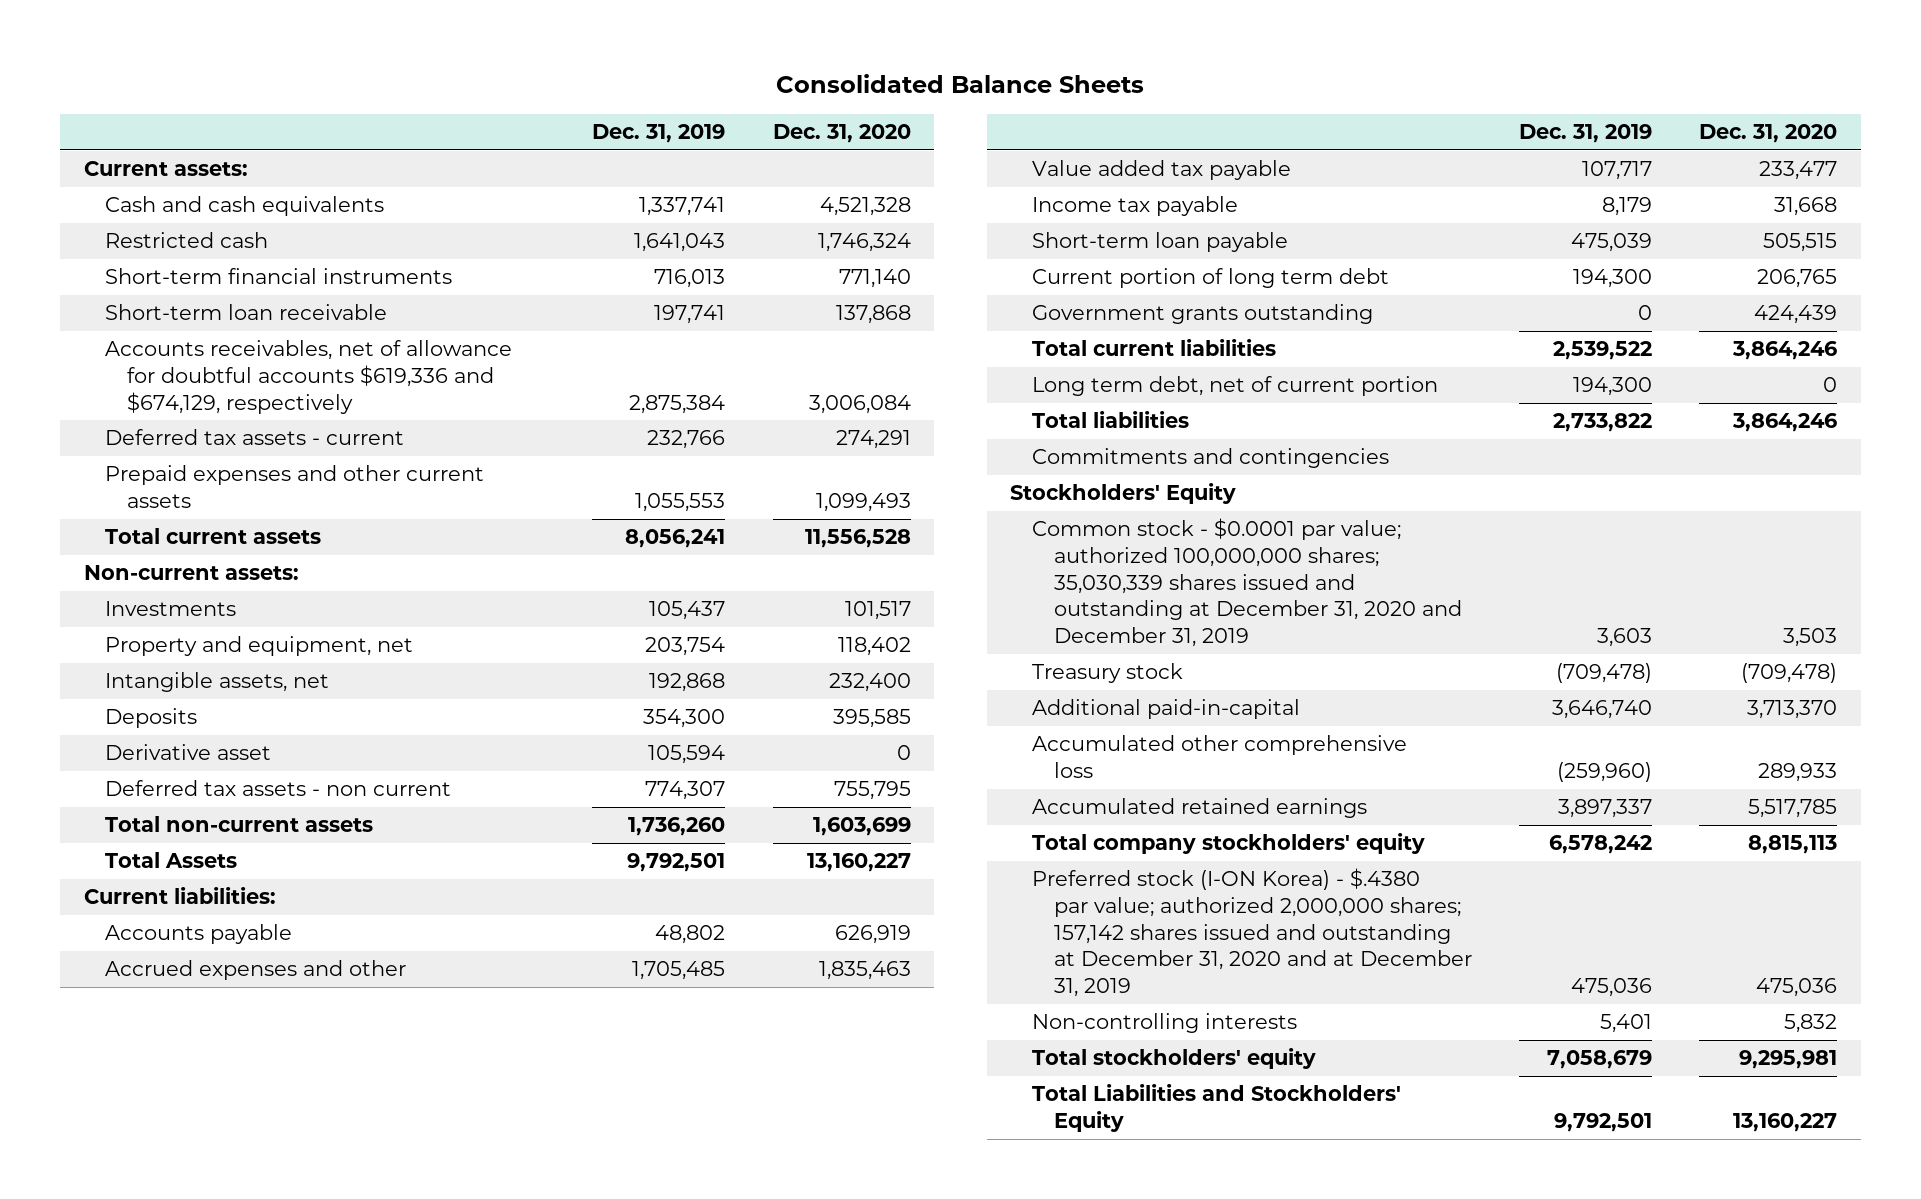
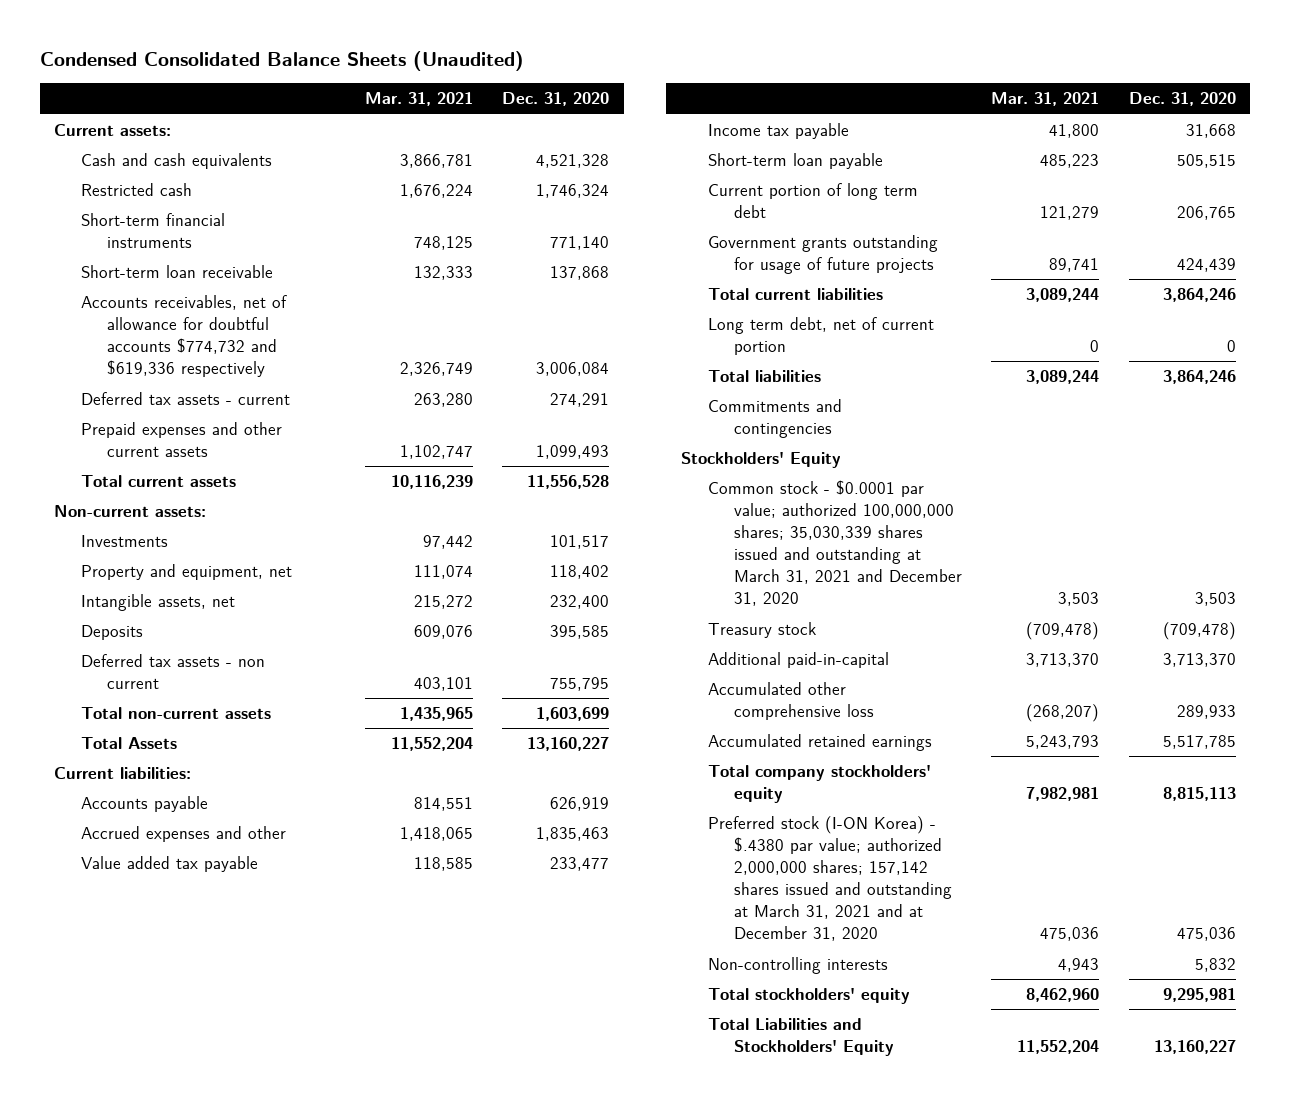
[776,73,1145,93] Consolidated Balance Sheets -> [39,51,524,72] Condensed Consolidated Balance Sheets (Unaudited)
[592,123,726,143] Dec. 31, 2019 -> none
none -> [364,92,473,107] Mar. 31, 2021
[105,340,513,414] Accounts receivables, net of allowance for doubtful accounts $619,336 and $674,129, respectively -> [80,295,287,378] Accounts receivables, net of allowance for doubtful accounts $774,732 and $619,336 respectively
[105,744,272,761] Derivative asset -> none
[1031,304,1373,325] Government grants outstanding -> [707,235,938,275] Government grants outstanding for usage of future projects
[1031,518,1462,647] Common stock - $0.0001 par value; authorized 100,000,000 shares; 35,030,339 shares issued and outstanding at December 31, 2020 and December 31, 2019 -> [707,480,963,607] Common stock - $0.0001 par value; authorized 100,000,000 shares; 35,030,339 shares issued and outstanding at March 31, 2021 and December 31, 2020
[1031,868,1472,997] Preferred stock (I-ON Korea) - $.4380 par value; authorized 2,000,000 shares; 157,142 shares issued and outstanding at December 31, 2020 and at December 31, 2019 -> [707,816,953,942] Preferred stock (I-ON Korea) - $.4380 par value; authorized 2,000,000 shares; 157,142 shares issued and outstanding at March 31, 2021 and at December 31, 2020

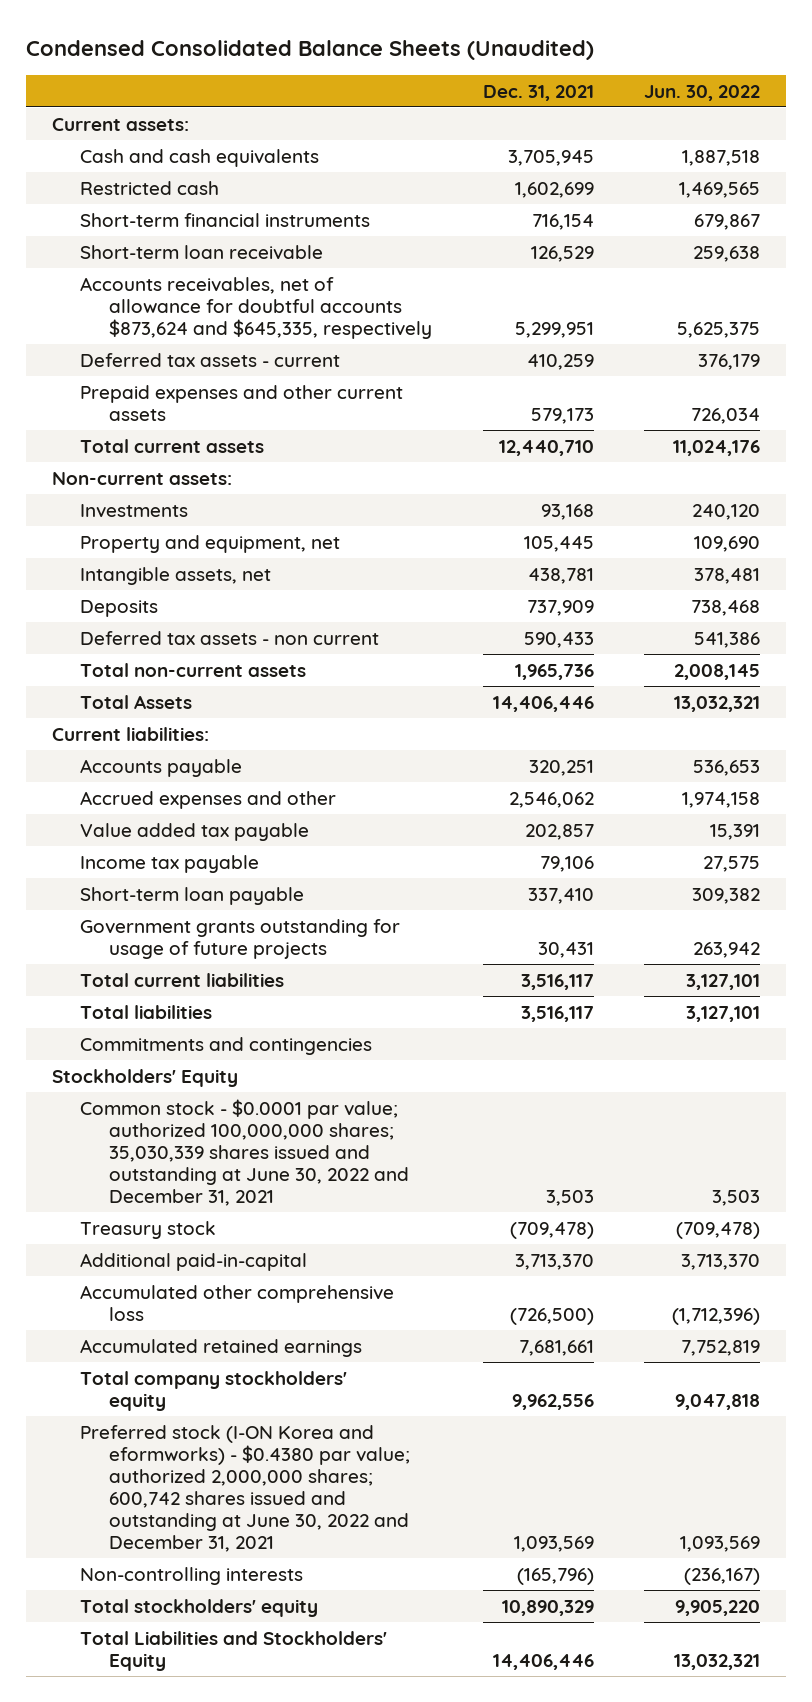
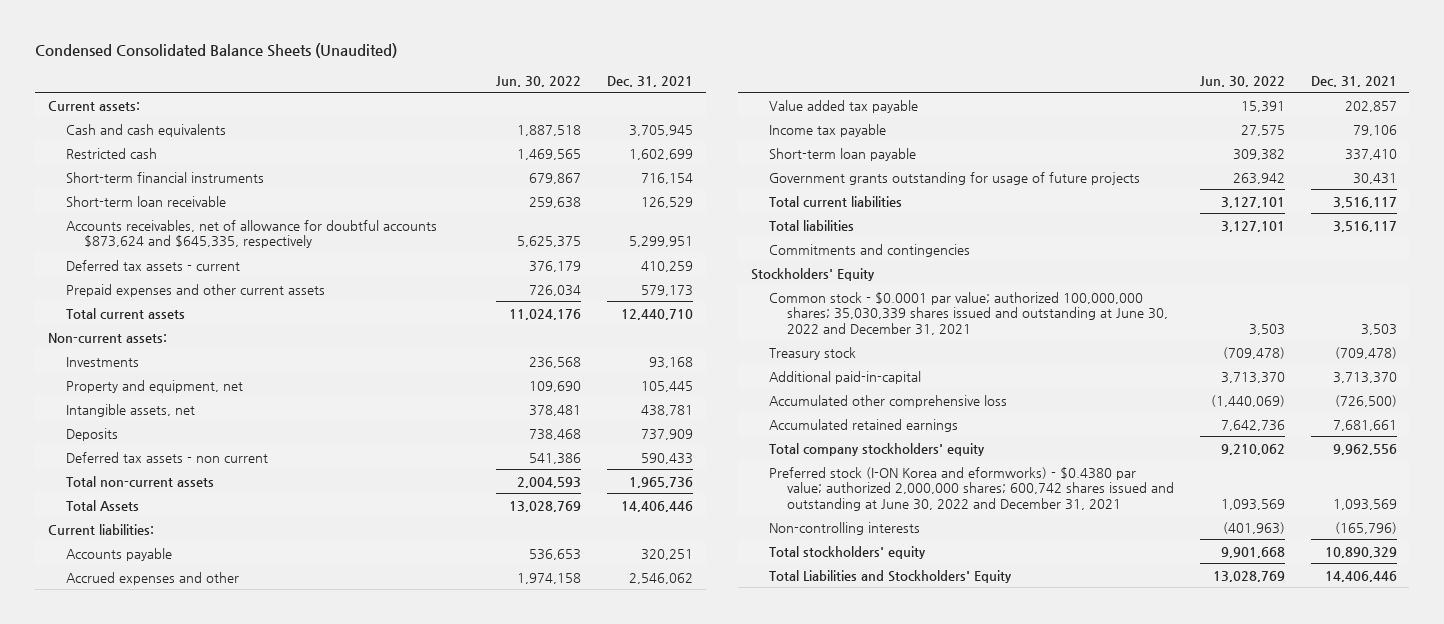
[692,503,761,520] 240,120 -> [529,356,582,368] 236,568
[674,663,761,680] 2,008,145 -> [517,476,582,488] 2,004,593
[674,695,761,712] 13,032,321 -> [509,500,582,512] 13,028,769
[672,1307,761,1325] (1,712,396) -> [1210,394,1285,407] (1,440,069)
[681,1339,761,1356] 7,752,819 -> [1220,419,1285,431] 7,642,736
[675,1393,761,1410] 9,047,818 -> [1220,443,1285,455] 9,210,062
[684,1567,761,1585] (236,167) -> [1222,521,1285,534] (401,963)
[675,1599,761,1616] 9,905,220 -> [1220,546,1285,558] 9,901,668
[674,1653,761,1670] 13,032,321 -> [1212,570,1285,582] 13,028,769

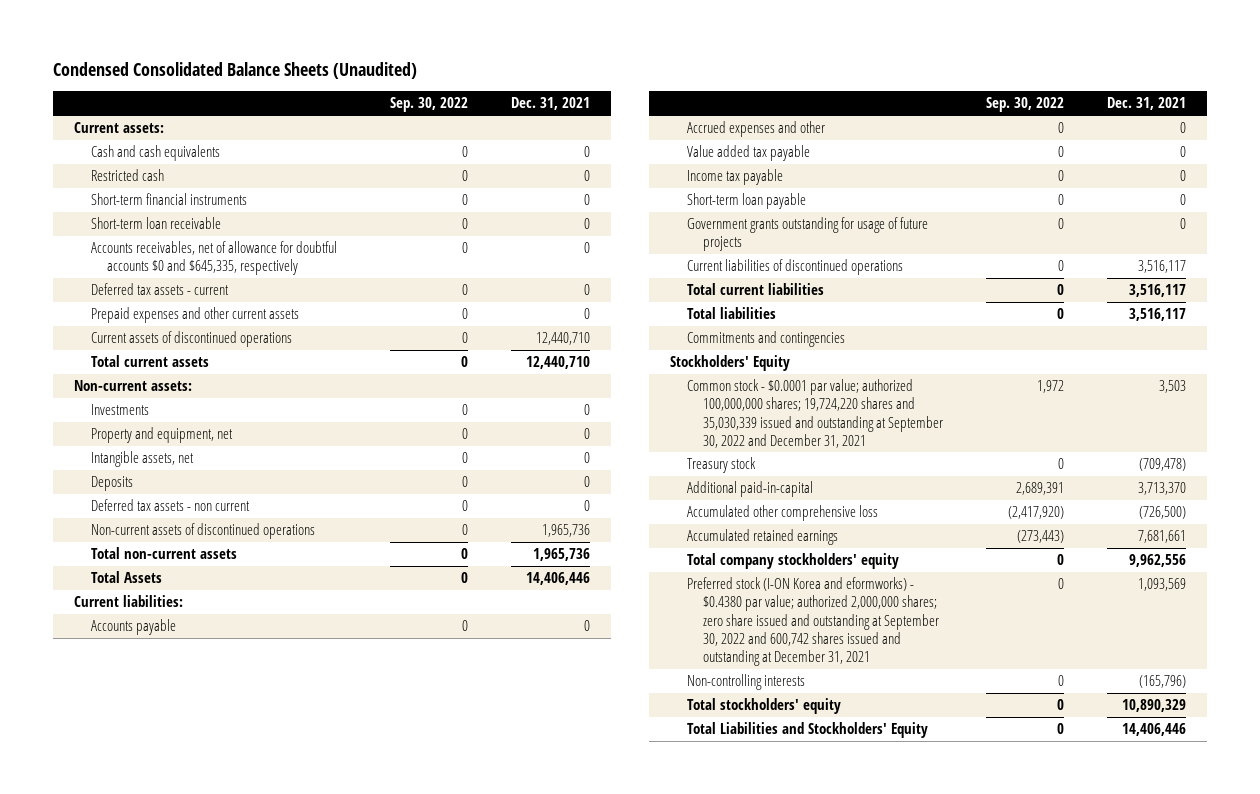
[496,75,582,87] Jun. 30, 2022 -> none
none -> [389,97,468,113] Sep. 30, 2022
[628,124,693,136] 3,705,945 -> [583,146,590,158] 0
[628,148,693,160] 1,602,699 -> [583,170,590,182] 0
[640,172,693,184] 716,154 -> [583,194,590,206] 0
[640,196,693,208] 126,529 -> [583,218,590,230] 0
[65,219,437,249] Accounts receivables, net of allowance for doubtful accounts $873,624 and $645,335, respectively -> [90,241,337,276] Accounts receivables, net of allowance for doubtful accounts $0 and $645,335, respectively
[628,236,693,248] 5,299,951 -> [583,242,590,254] 0
[640,260,693,272] 410,259 -> [583,284,590,296] 0
[640,284,693,296] 579,173 -> [583,308,590,320] 0
none -> [90,331,292,348] Current assets of discontinued operations
[648,356,693,368] 93,168 -> [583,404,590,416] 0
[640,380,693,392] 105,445 -> [583,428,590,440] 0
[640,404,693,416] 438,781 -> [583,452,590,464] 0
[640,428,693,440] 737,909 -> [583,476,590,488] 0
[640,452,693,464] 590,433 -> [583,500,590,512] 0
none -> [90,523,315,540] Non-current assets of discontinued operations
[640,548,693,560] 320,251 -> [583,620,590,632] 0
[628,572,693,584] 2,546,062 -> [1179,122,1186,134] 0
[1344,100,1397,112] 202,857 -> [1179,146,1186,158] 0
[1352,124,1397,136] 79,106 -> [1179,170,1186,182] 0
[1344,148,1397,160] 337,410 -> [1179,194,1186,206] 0
[1352,172,1397,184] 30,431 -> [1179,218,1186,230] 0
none -> [686,259,903,276] Current liabilities of discontinued operations
[769,291,1169,336] Common stock - $0.0001 par value; authorized 100,000,000 shares; 35,030,339 shares issued and outstanding at June 30, 2022 and December 31, 2021 -> [686,379,944,448] Common stock - $0.0001 par value; authorized 100,000,000 shares; 19,724,220 shares and 35,030,339 issued and outstanding at September 30, 2022 and December 31, 2021
[769,466,1175,512] Preferred stock (I-ON Korea and eformworks) - $0.4380 par value; authorized 2,000,000 shares; 600,742 shares issued and outstanding at June 30, 2022 and December 31, 2021 -> [686,577,940,666] Preferred stock (I-ON Korea and eformworks) - $0.4380 par value; authorized 2,000,000 shares; zero share issued and outstanding at September 30, 2022 and 600,742 shares issued and outstanding at December 31, 2021

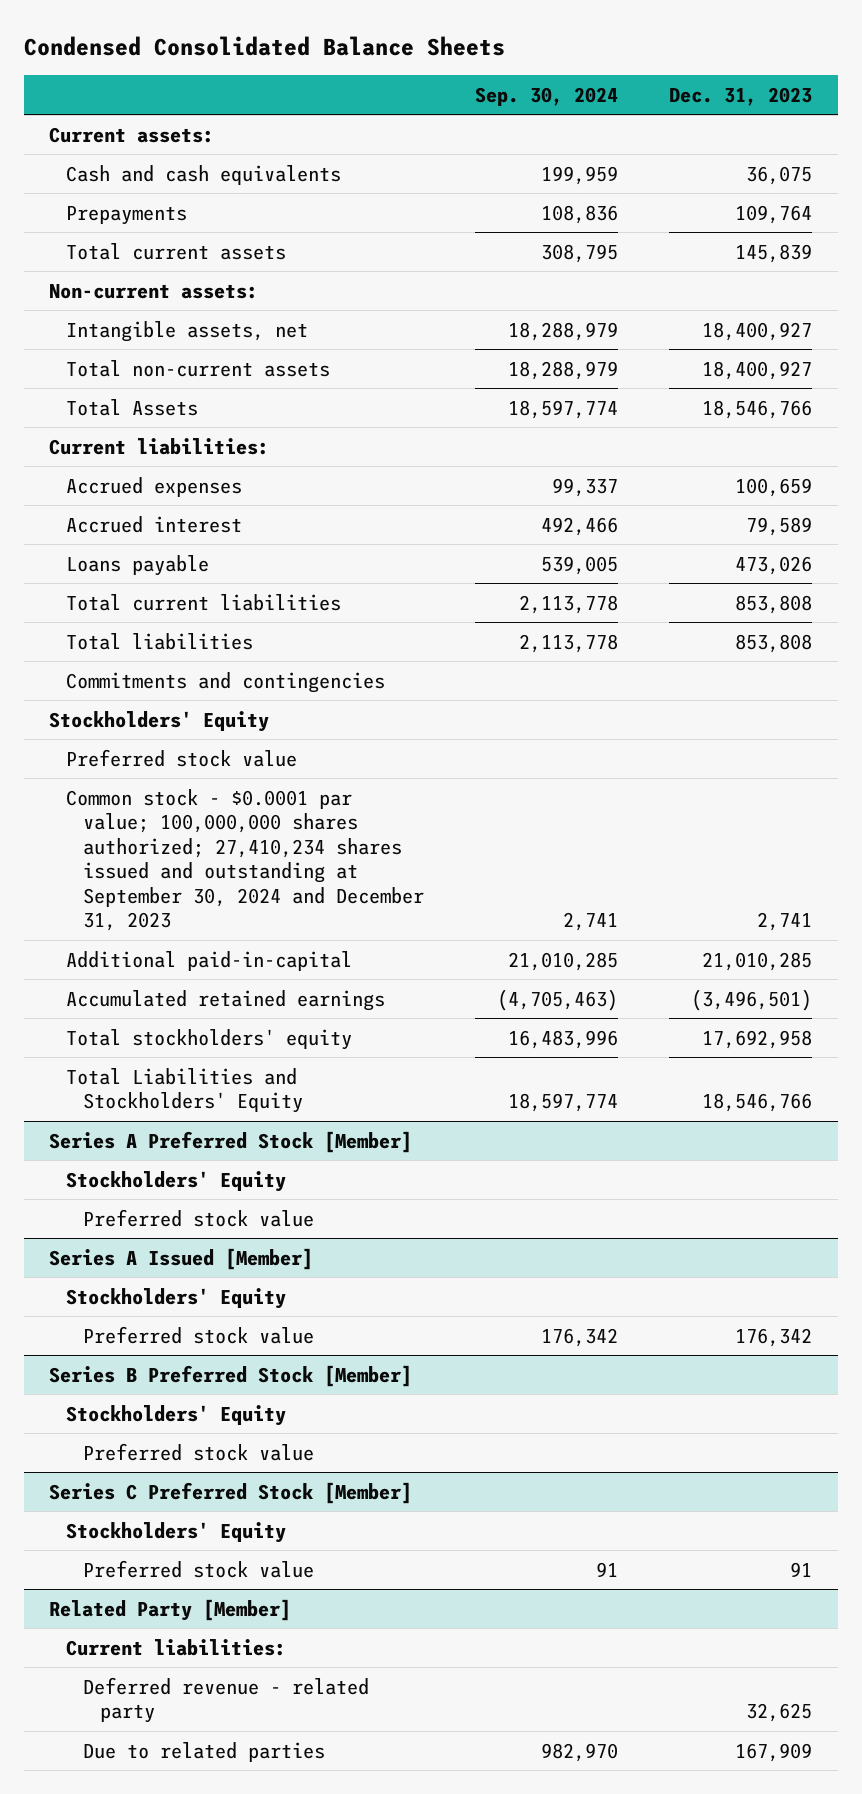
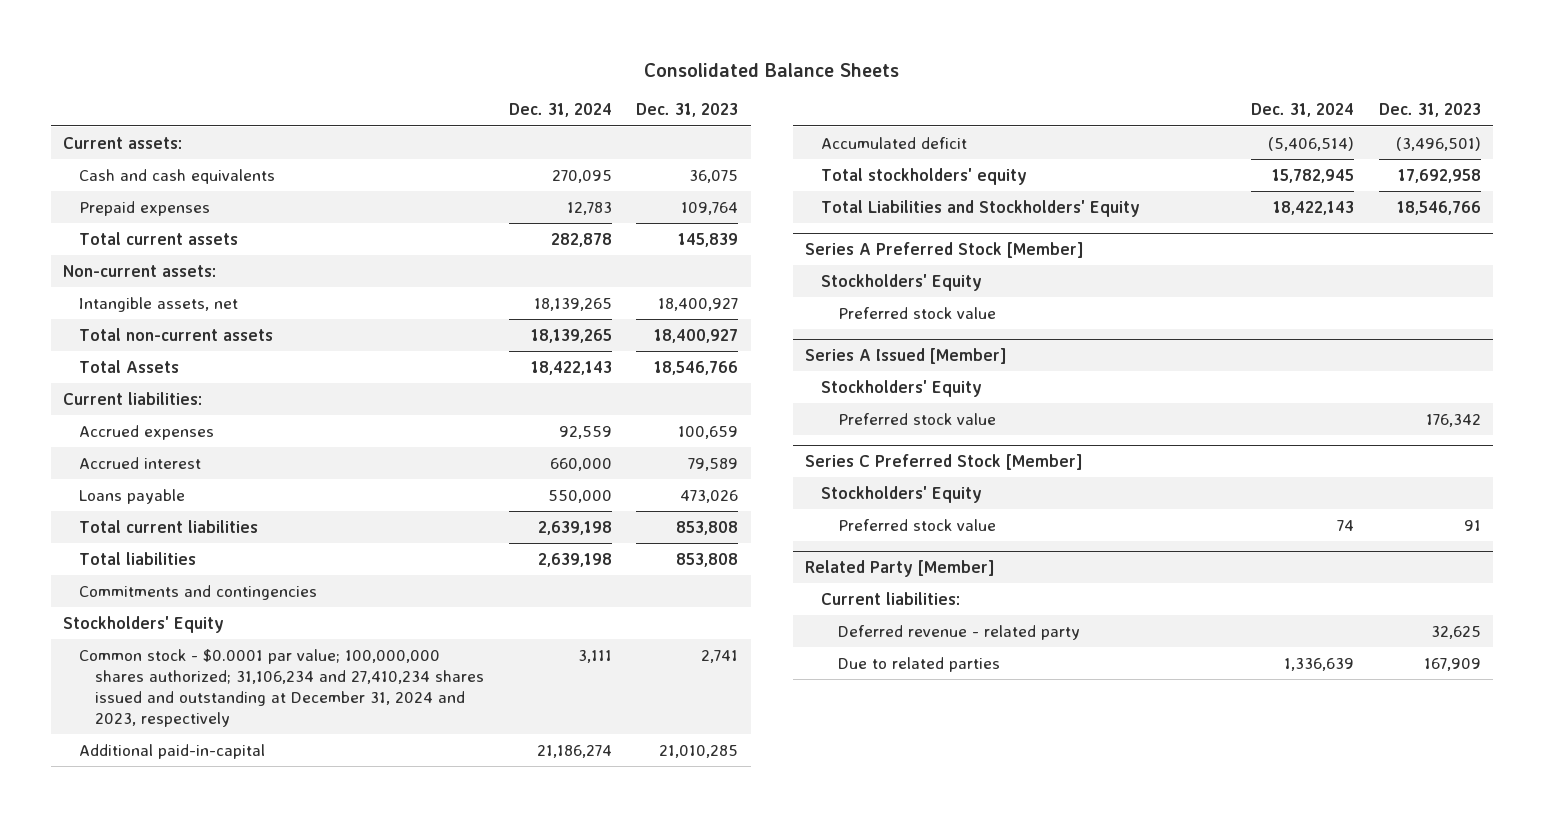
[23,36,505,57] Condensed Consolidated Balance Sheets -> [643,62,899,77] Consolidated Balance Sheets
[475,86,619,106] Sep. 30, 2024 -> none
none -> [508,103,612,118] Dec. 31, 2024
[66,205,188,225] Prepayments -> [78,200,210,216] Prepaid expenses
[66,748,298,767] Preferred stock value -> none
[66,788,425,932] Common stock - $0.0001 par value; 100,000,000 shares authorized; 27,410,234 shares issued and outstanding at September 30, 2024 and December 31, 2023 -> [78,648,485,727] Common stock - $0.0001 par value; 100,000,000 shares authorized; 31,106,234 and 27,410,234 shares issued and outstanding at December 31, 2024 and 2023, respectively
[66,989,386,1011] Accumulated retained earnings -> [821,136,968,149] Accumulated deficit
[49,1364,413,1387] Series B Preferred Stock [Member] -> none
[66,1404,287,1426] Stockholders' Equity -> none
[83,1442,315,1461] Preferred stock value -> none

